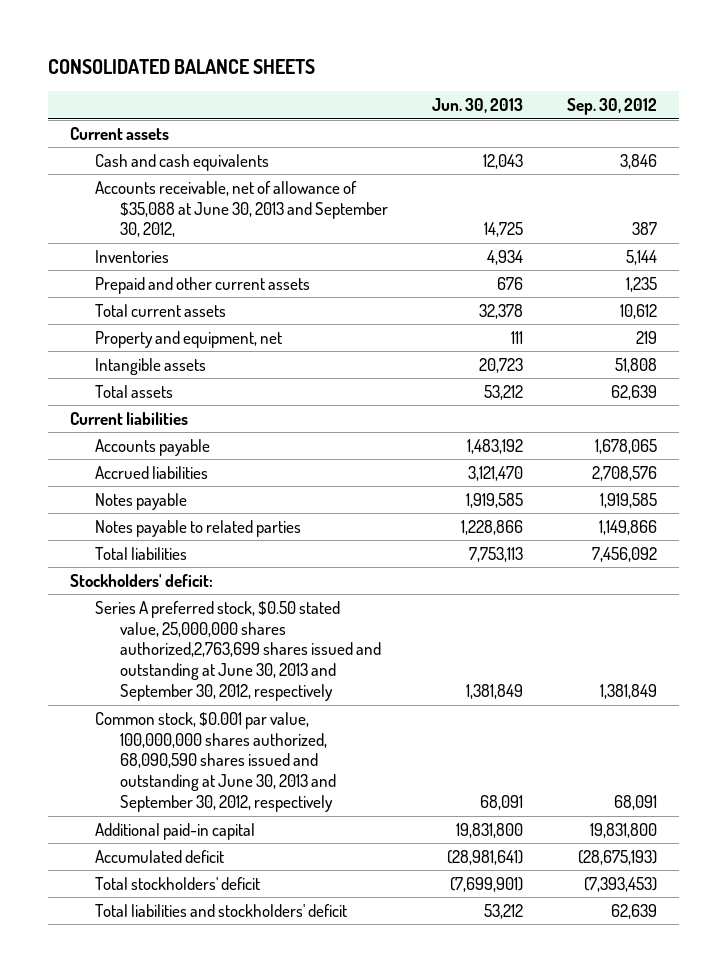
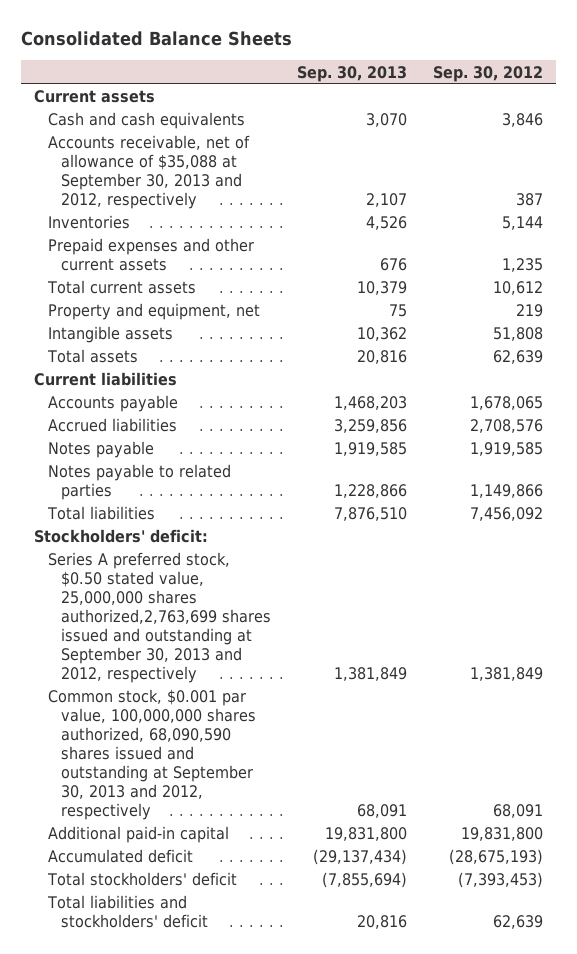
[48,59,316,75] CONSOLIDATED BALANCE SHEETS -> [21,31,293,47] Consolidated Balance Sheets
[431,98,523,114] Jun. 30, 2013 -> none
none -> [296,65,407,82] Sep. 30, 2013
[94,180,388,238] Accounts receivable, net of allowance of $35,088 at June 30, 2013 and September 30, 2012, -> [47,135,250,210] Accounts receivable, net of allowance of $35,088 at September 30, 2013 and 2012, respectively
[94,276,310,294] Prepaid and other current assets -> [47,238,254,272] Prepaid expenses and other current assets
[94,600,381,701] Series A preferred stock, $0.50 stated value, 25,000,000 shares authorized,2,763,699 shares issued and outstanding at June 30, 2013 and September 30, 2012, respectively -> [47,552,271,684] Series A preferred stock, $0.50 stated value, 25,000,000 shares authorized,2,763,699 shares issued and outstanding at September 30, 2013 and 2012, respectively
[94,711,336,812] Common stock, $0.001 par value, 100,000,000 shares authorized, 68,090,590 shares issued and outstanding at June 30, 2013 and September 30, 2012, respectively -> [47,689,256,821] Common stock, $0.001 par value, 100,000,000 shares authorized, 68,090,590 shares issued and outstanding at September 30, 2013 and 2012, respectively

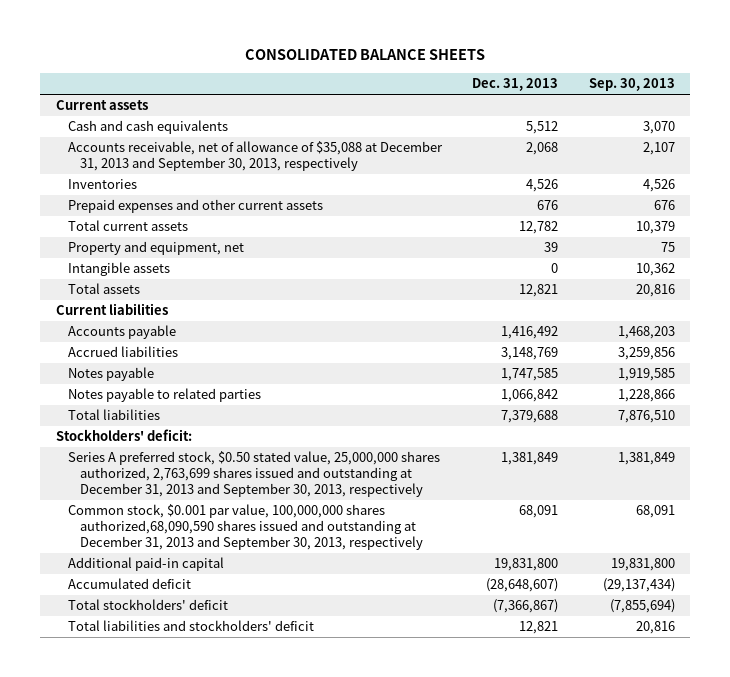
[21,31,293,47] Consolidated Balance Sheets -> [245,49,486,61] CONSOLIDATED BALANCE SHEETS
[432,65,543,82] Sep. 30, 2012 -> none
none -> [472,78,559,92] Dec. 31, 2013
[47,135,250,210] Accounts receivable, net of allowance of $35,088 at September 30, 2013 and 2012, respectively -> [67,141,443,171] Accounts receivable, net of allowance of $35,088 at December 31, 2013 and September 30, 2013, respectively
[47,552,271,684] Series A preferred stock, $0.50 stated value, 25,000,000 shares authorized,2,763,699 shares issued and outstanding at September 30, 2013 and 2012, respectively -> [67,451,440,497] Series A preferred stock, $0.50 stated value, 25,000,000 shares authorized, 2,763,699 shares issued and outstanding at December 31, 2013 and September 30, 2013, respectively
[47,689,256,821] Common stock, $0.001 par value, 100,000,000 shares authorized, 68,090,590 shares issued and outstanding at September 30, 2013 and 2012, respectively -> [67,504,424,550] Common stock, $0.001 par value, 100,000,000 shares authorized,68,090,590 shares issued and outstanding at December 31, 2013 and September 30, 2013, respectively

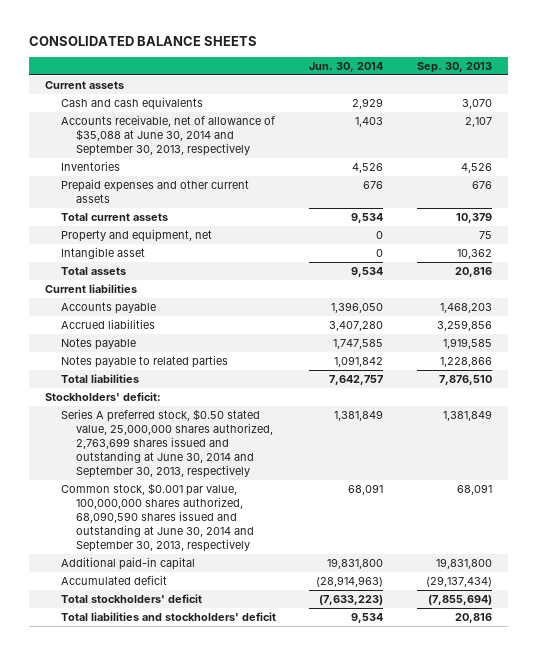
[472,78,559,92] Dec. 31, 2013 -> none
none -> [309,62,384,73] Jun. 30, 2014
[67,141,443,171] Accounts receivable, net of allowance of $35,088 at December 31, 2013 and September 30, 2013, respectively -> [60,114,275,157] Accounts receivable, net of allowance of $35,088 at June 30, 2014 and September 30, 2013, respectively
[67,262,170,277] Intangible assets -> [60,246,145,259] Intangible asset
[67,451,440,497] Series A preferred stock, $0.50 stated value, 25,000,000 shares authorized, 2,763,699 shares issued and outstanding at December 31, 2013 and September 30, 2013, respectively -> [60,408,273,479] Series A preferred stock, $0.50 stated value, 25,000,000 shares authorized, 2,763,699 shares issued and outstanding at June 30, 2014 and September 30, 2013, respectively
[67,504,424,550] Common stock, $0.001 par value, 100,000,000 shares authorized,68,090,590 shares issued and outstanding at December 31, 2013 and September 30, 2013, respectively -> [60,482,254,553] Common stock, $0.001 par value, 100,000,000 shares authorized, 68,090,590 shares issued and outstanding at June 30, 2014 and September 30, 2013, respectively

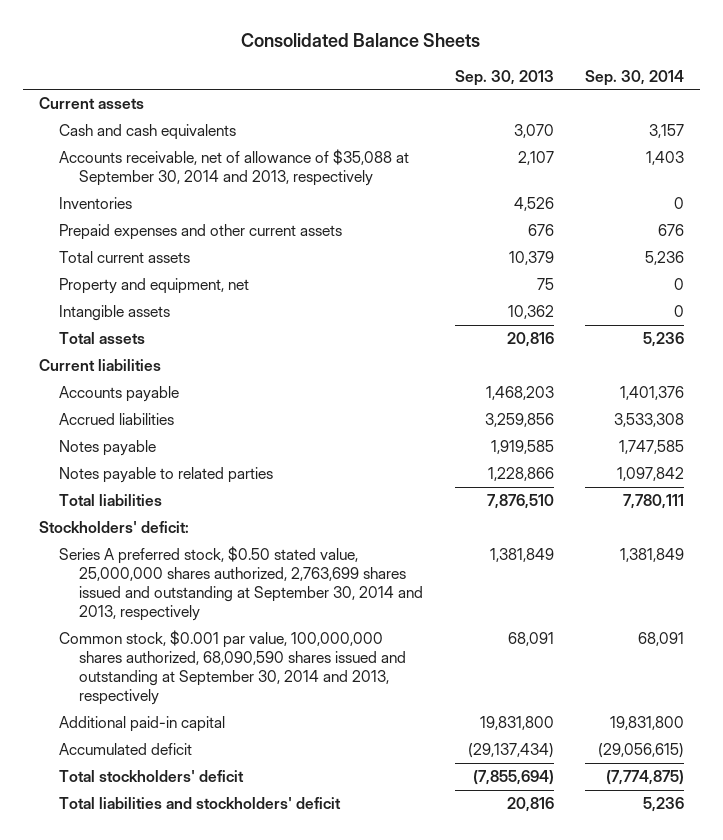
[28,36,257,47] CONSOLIDATED BALANCE SHEETS -> [241,33,481,48] Consolidated Balance Sheets
[309,62,384,73] Jun. 30, 2014 -> none
none -> [585,69,685,86] Sep. 30, 2014
[60,114,275,157] Accounts receivable, net of allowance of $35,088 at June 30, 2014 and September 30, 2013, respectively -> [58,149,409,187] Accounts receivable, net of allowance of $35,088 at September 30, 2014 and 2013, respectively
[60,246,145,259] Intangible asset -> [58,305,170,322] Intangible assets
[60,408,273,479] Series A preferred stock, $0.50 stated value, 25,000,000 shares authorized, 2,763,699 shares issued and outstanding at June 30, 2014 and September 30, 2013, respectively -> [58,546,424,622] Series A preferred stock, $0.50 stated value, 25,000,000 shares authorized, 2,763,699 shares issued and outstanding at September 30, 2014 and 2013, respectively
[60,482,254,553] Common stock, $0.001 par value, 100,000,000 shares authorized, 68,090,590 shares issued and outstanding at June 30, 2014 and September 30, 2013, respectively -> [58,630,407,706] Common stock, $0.001 par value, 100,000,000 shares authorized, 68,090,590 shares issued and outstanding at September 30, 2014 and 2013, respectively

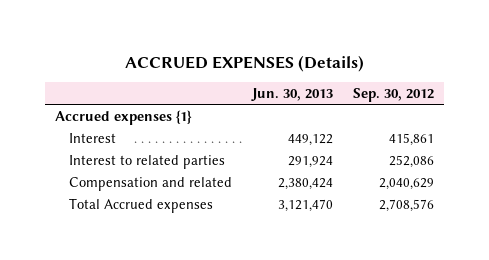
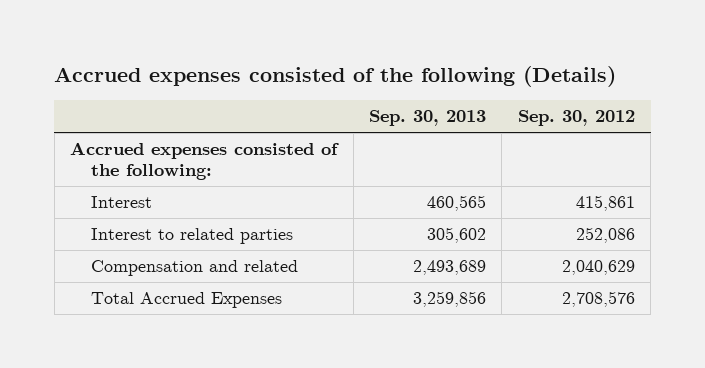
[124,54,364,72] ACCRUED EXPENSES (Details) -> [54,66,617,88] Accrued expenses consisted of the following (Details)
[251,88,334,102] Jun. 30, 2013 -> none
none -> [369,110,487,127] Sep. 30, 2013
[54,109,192,125] Accrued expenses {1} -> none
none -> [70,142,340,181] Accrued expenses consisted of the following:
[68,197,213,213] Total Accrued expenses -> [90,292,282,309] Total Accrued Expenses

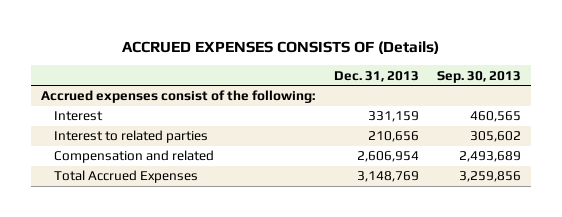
[54,66,617,88] Accrued expenses consisted of the following (Details) -> [122,40,440,54] ACCRUED EXPENSES CONSISTS OF (Details)
[517,110,635,127] Sep. 30, 2012 -> none
none -> [333,70,419,82] Dec. 31, 2013
[70,142,340,181] Accrued expenses consisted of the following: -> [40,90,315,104] Accrued expenses consist of the following:

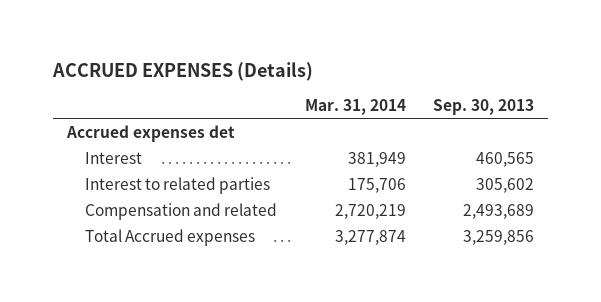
[122,40,440,54] ACCRUED EXPENSES CONSISTS OF (Details) -> [51,61,313,81] ACCRUED EXPENSES (Details)
[333,70,419,82] Dec. 31, 2013 -> none
none -> [304,99,406,116] Mar. 31, 2014
[40,90,315,104] Accrued expenses consist of the following: -> none
none -> [65,124,235,142] Accrued expenses det
[54,170,199,184] Total Accrued Expenses -> [84,228,255,246] Total Accrued expenses

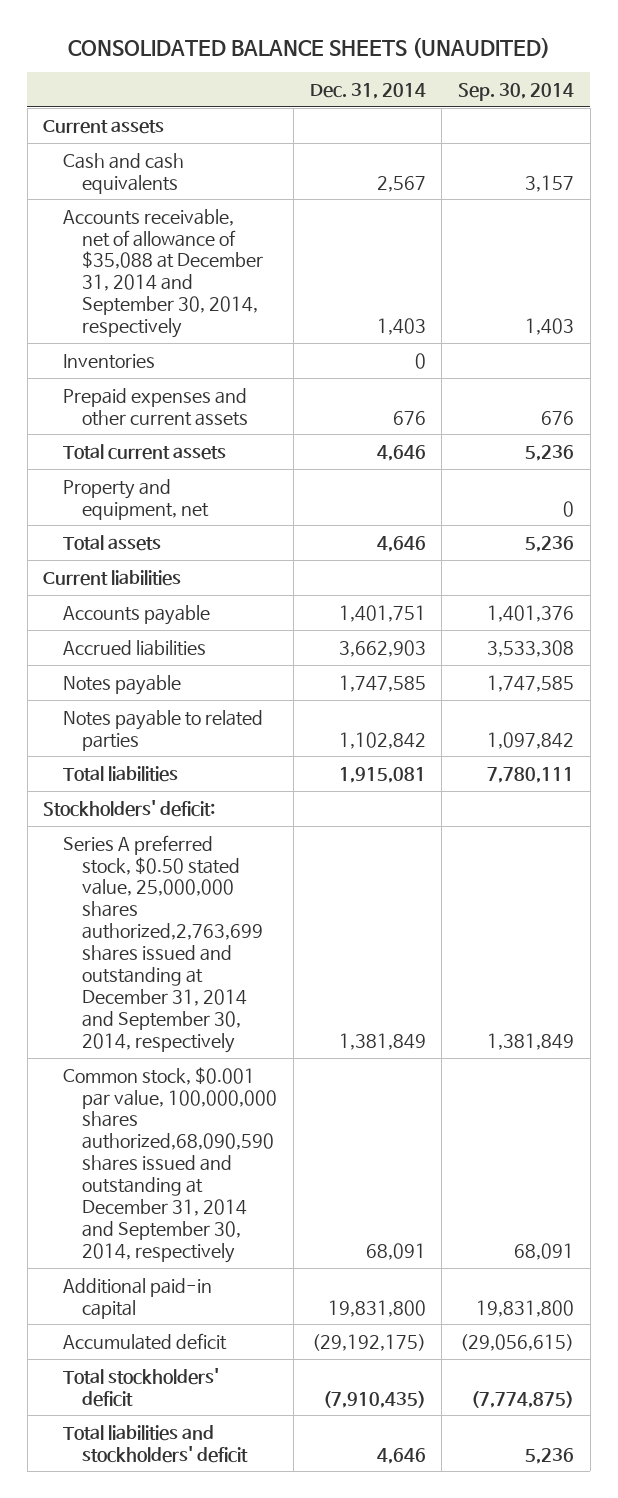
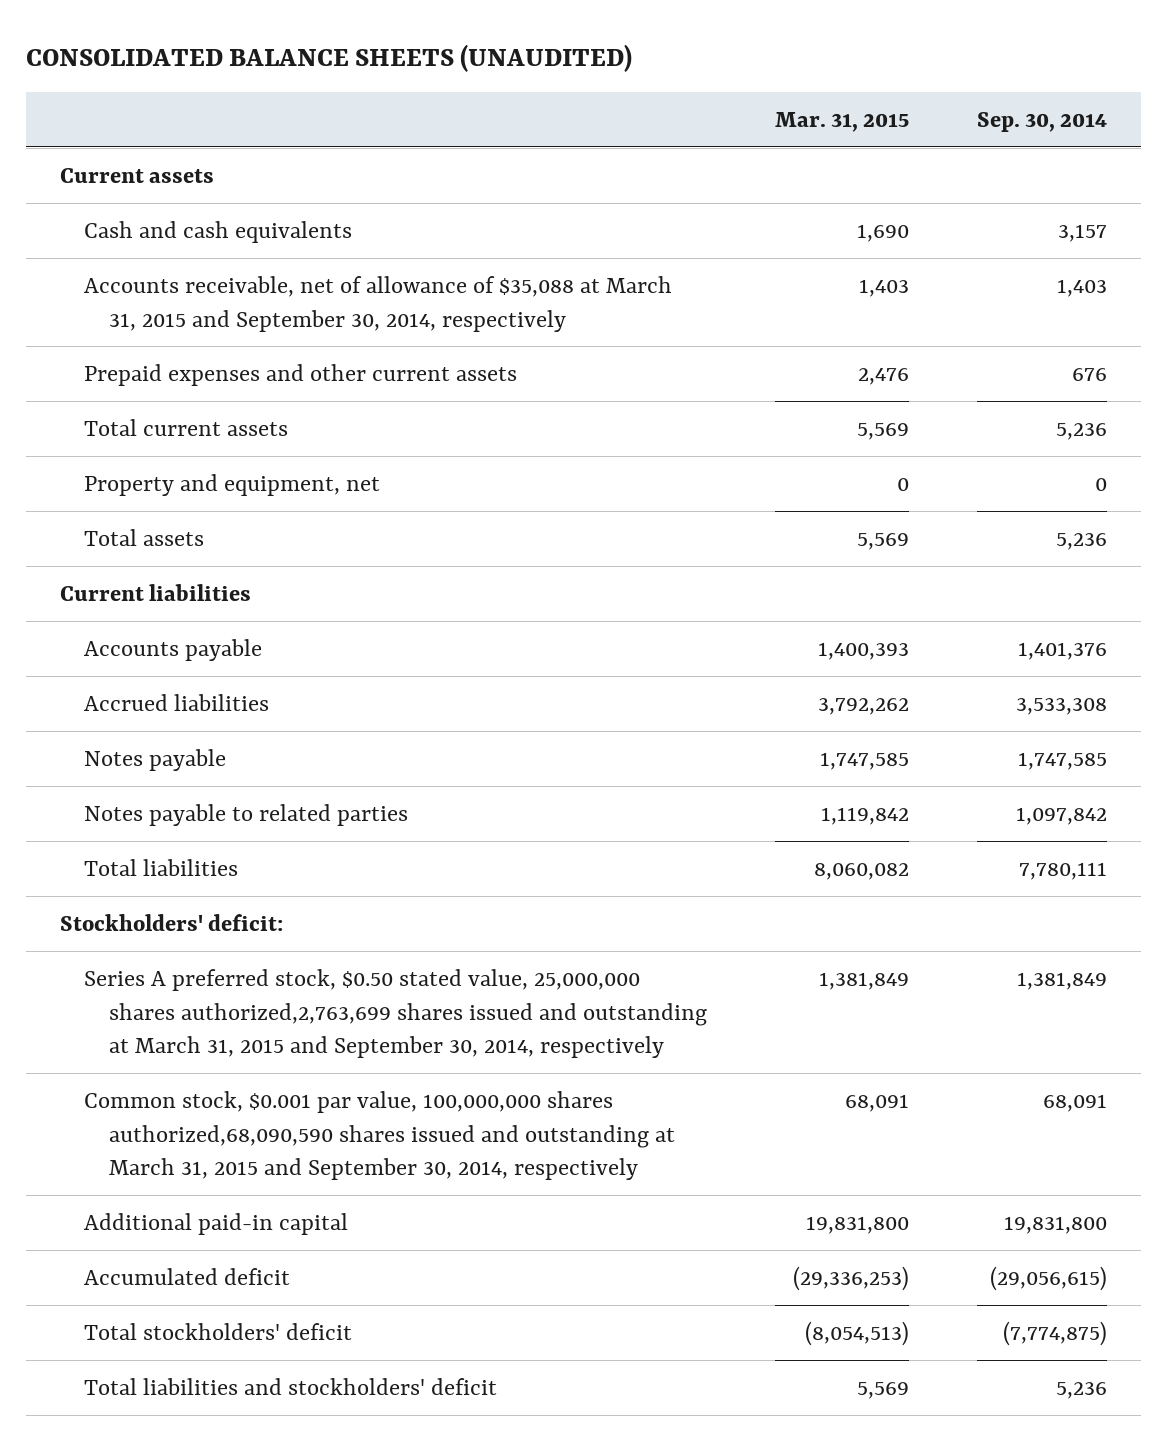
[309,83,426,100] Dec. 31, 2014 -> none
none -> [774,112,909,133] Mar. 31, 2015
[62,353,155,369] Inventories -> none
[62,208,263,339] Accounts receivable, net of allowance of $35,088 at December 31, 2014 and September 30, 2014, respectively -> [84,275,673,332] Accounts receivable, net of allowance of $35,088 at March 31, 2015 and September 30, 2014, respectively
[62,834,263,1053] Series A preferred stock, $0.50 stated value, 25,000,000 shares authorized,2,763,699 shares issued and outstanding at December 31, 2014 and September 30, 2014, respectively -> [84,968,707,1059] Series A preferred stock, $0.50 stated value, 25,000,000 shares authorized,2,763,699 shares issued and outstanding at March 31, 2015 and September 30, 2014, respectively
[62,1066,277,1263] Common stock, $0.001 par value, 100,000,000 shares authorized,68,090,590 shares issued and outstanding at December 31, 2014 and September 30, 2014, respectively -> [84,1090,675,1181] Common stock, $0.001 par value, 100,000,000 shares authorized,68,090,590 shares issued and outstanding at March 31, 2015 and September 30, 2014, respectively

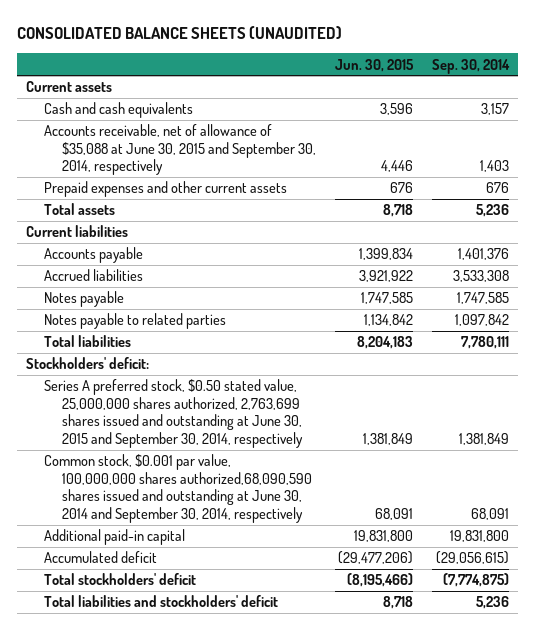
[774,112,909,133] Mar. 31, 2015 -> none
none -> [335,58,415,72] Jun. 30, 2015
[84,275,673,332] Accounts receivable, net of allowance of $35,088 at March 31, 2015 and September 30, 2014, respectively -> [44,124,317,176] Accounts receivable, net of allowance of $35,088 at June 30, 2015 and September 30, 2014, respectively
[84,418,289,436] Total current assets -> none
[84,473,381,496] Property and equipment, net -> none
[84,968,707,1059] Series A preferred stock, $0.50 stated value, 25,000,000 shares authorized,2,763,699 shares issued and outstanding at March 31, 2015 and September 30, 2014, respectively -> [44,379,304,449] Series A preferred stock, $0.50 stated value, 25,000,000 shares authorized, 2,763,699 shares issued and outstanding at June 30, 2015 and September 30, 2014, respectively
[84,1090,675,1181] Common stock, $0.001 par value, 100,000,000 shares authorized,68,090,590 shares issued and outstanding at March 31, 2015 and September 30, 2014, respectively -> [44,454,313,524] Common stock, $0.001 par value, 100,000,000 shares authorized,68,090,590 shares issued and outstanding at June 30, 2014 and September 30, 2014, respectively

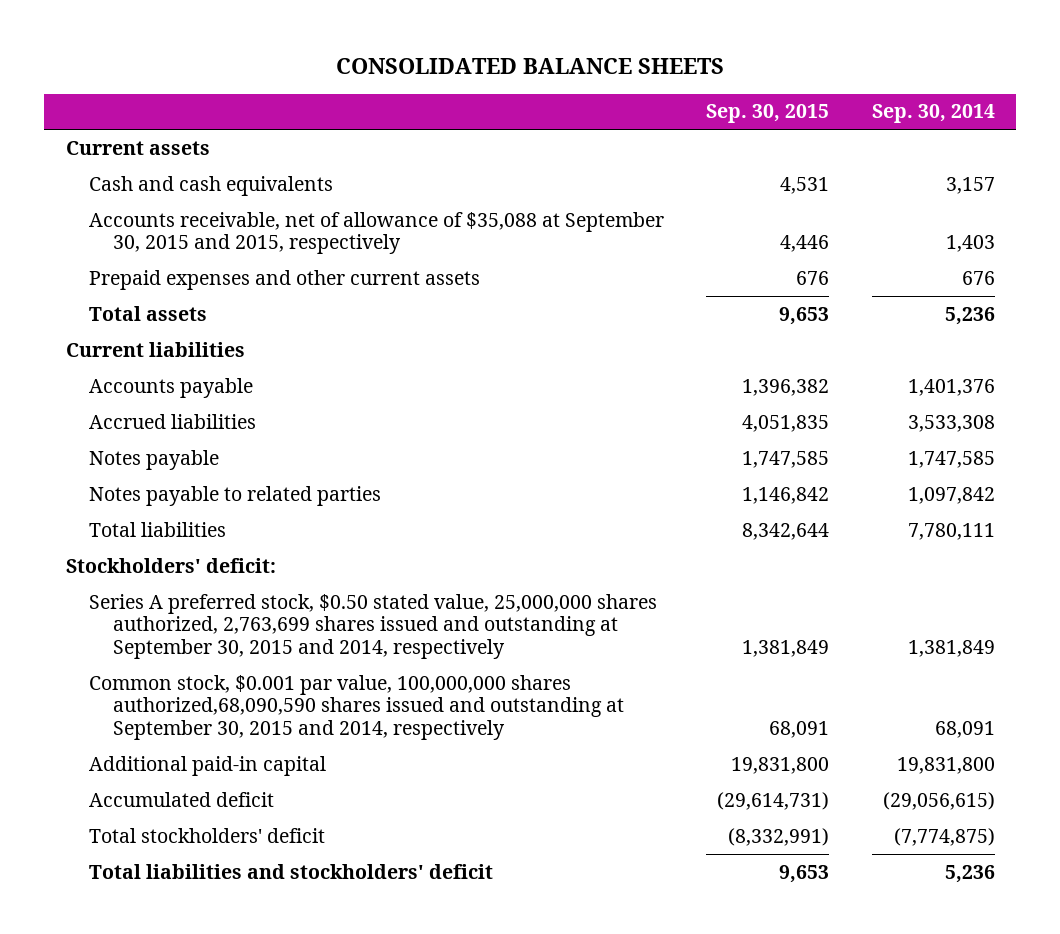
[16,26,342,40] CONSOLIDATED BALANCE SHEETS (UNAUDITED) -> [336,58,725,75] CONSOLIDATED BALANCE SHEETS
[335,58,415,72] Jun. 30, 2015 -> none
none -> [706,104,830,124] Sep. 30, 2015
[44,124,317,176] Accounts receivable, net of allowance of $35,088 at June 30, 2015 and September 30, 2014, respectively -> [89,211,665,255] Accounts receivable, net of allowance of $35,088 at September 30, 2015 and 2015, respectively
[44,379,304,449] Series A preferred stock, $0.50 stated value, 25,000,000 shares authorized, 2,763,699 shares issued and outstanding at June 30, 2015 and September 30, 2014, respectively -> [89,593,658,660] Series A preferred stock, $0.50 stated value, 25,000,000 shares authorized, 2,763,699 shares issued and outstanding at September 30, 2015 and 2014, respectively
[44,454,313,524] Common stock, $0.001 par value, 100,000,000 shares authorized,68,090,590 shares issued and outstanding at June 30, 2014 and September 30, 2014, respectively -> [89,674,624,741] Common stock, $0.001 par value, 100,000,000 shares authorized,68,090,590 shares issued and outstanding at September 30, 2015 and 2014, respectively

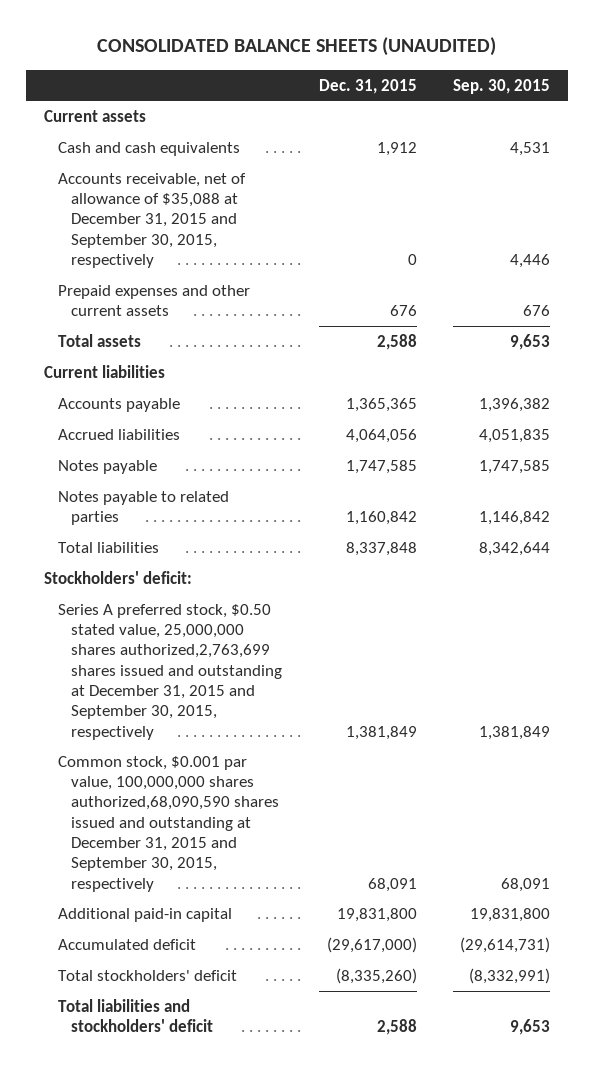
[336,58,725,75] CONSOLIDATED BALANCE SHEETS -> [97,37,497,57] CONSOLIDATED BALANCE SHEETS (UNAUDITED)
[871,104,995,124] Sep. 30, 2014 -> none
none -> [318,78,417,94] Dec. 31, 2015
[89,211,665,255] Accounts receivable, net of allowance of $35,088 at September 30, 2015 and 2015, respectively -> [57,172,246,268] Accounts receivable, net of allowance of $35,088 at December 31, 2015 and September 30, 2015, respectively
[89,593,658,660] Series A preferred stock, $0.50 stated value, 25,000,000 shares authorized, 2,763,699 shares issued and outstanding at September 30, 2015 and 2014, respectively -> [57,603,283,740] Series A preferred stock, $0.50 stated value, 25,000,000 shares authorized,2,763,699 shares issued and outstanding at December 31, 2015 and September 30, 2015, respectively
[89,674,624,741] Common stock, $0.001 par value, 100,000,000 shares authorized,68,090,590 shares issued and outstanding at September 30, 2015 and 2014, respectively -> [57,755,280,892] Common stock, $0.001 par value, 100,000,000 shares authorized,68,090,590 shares issued and outstanding at December 31, 2015 and September 30, 2015, respectively

